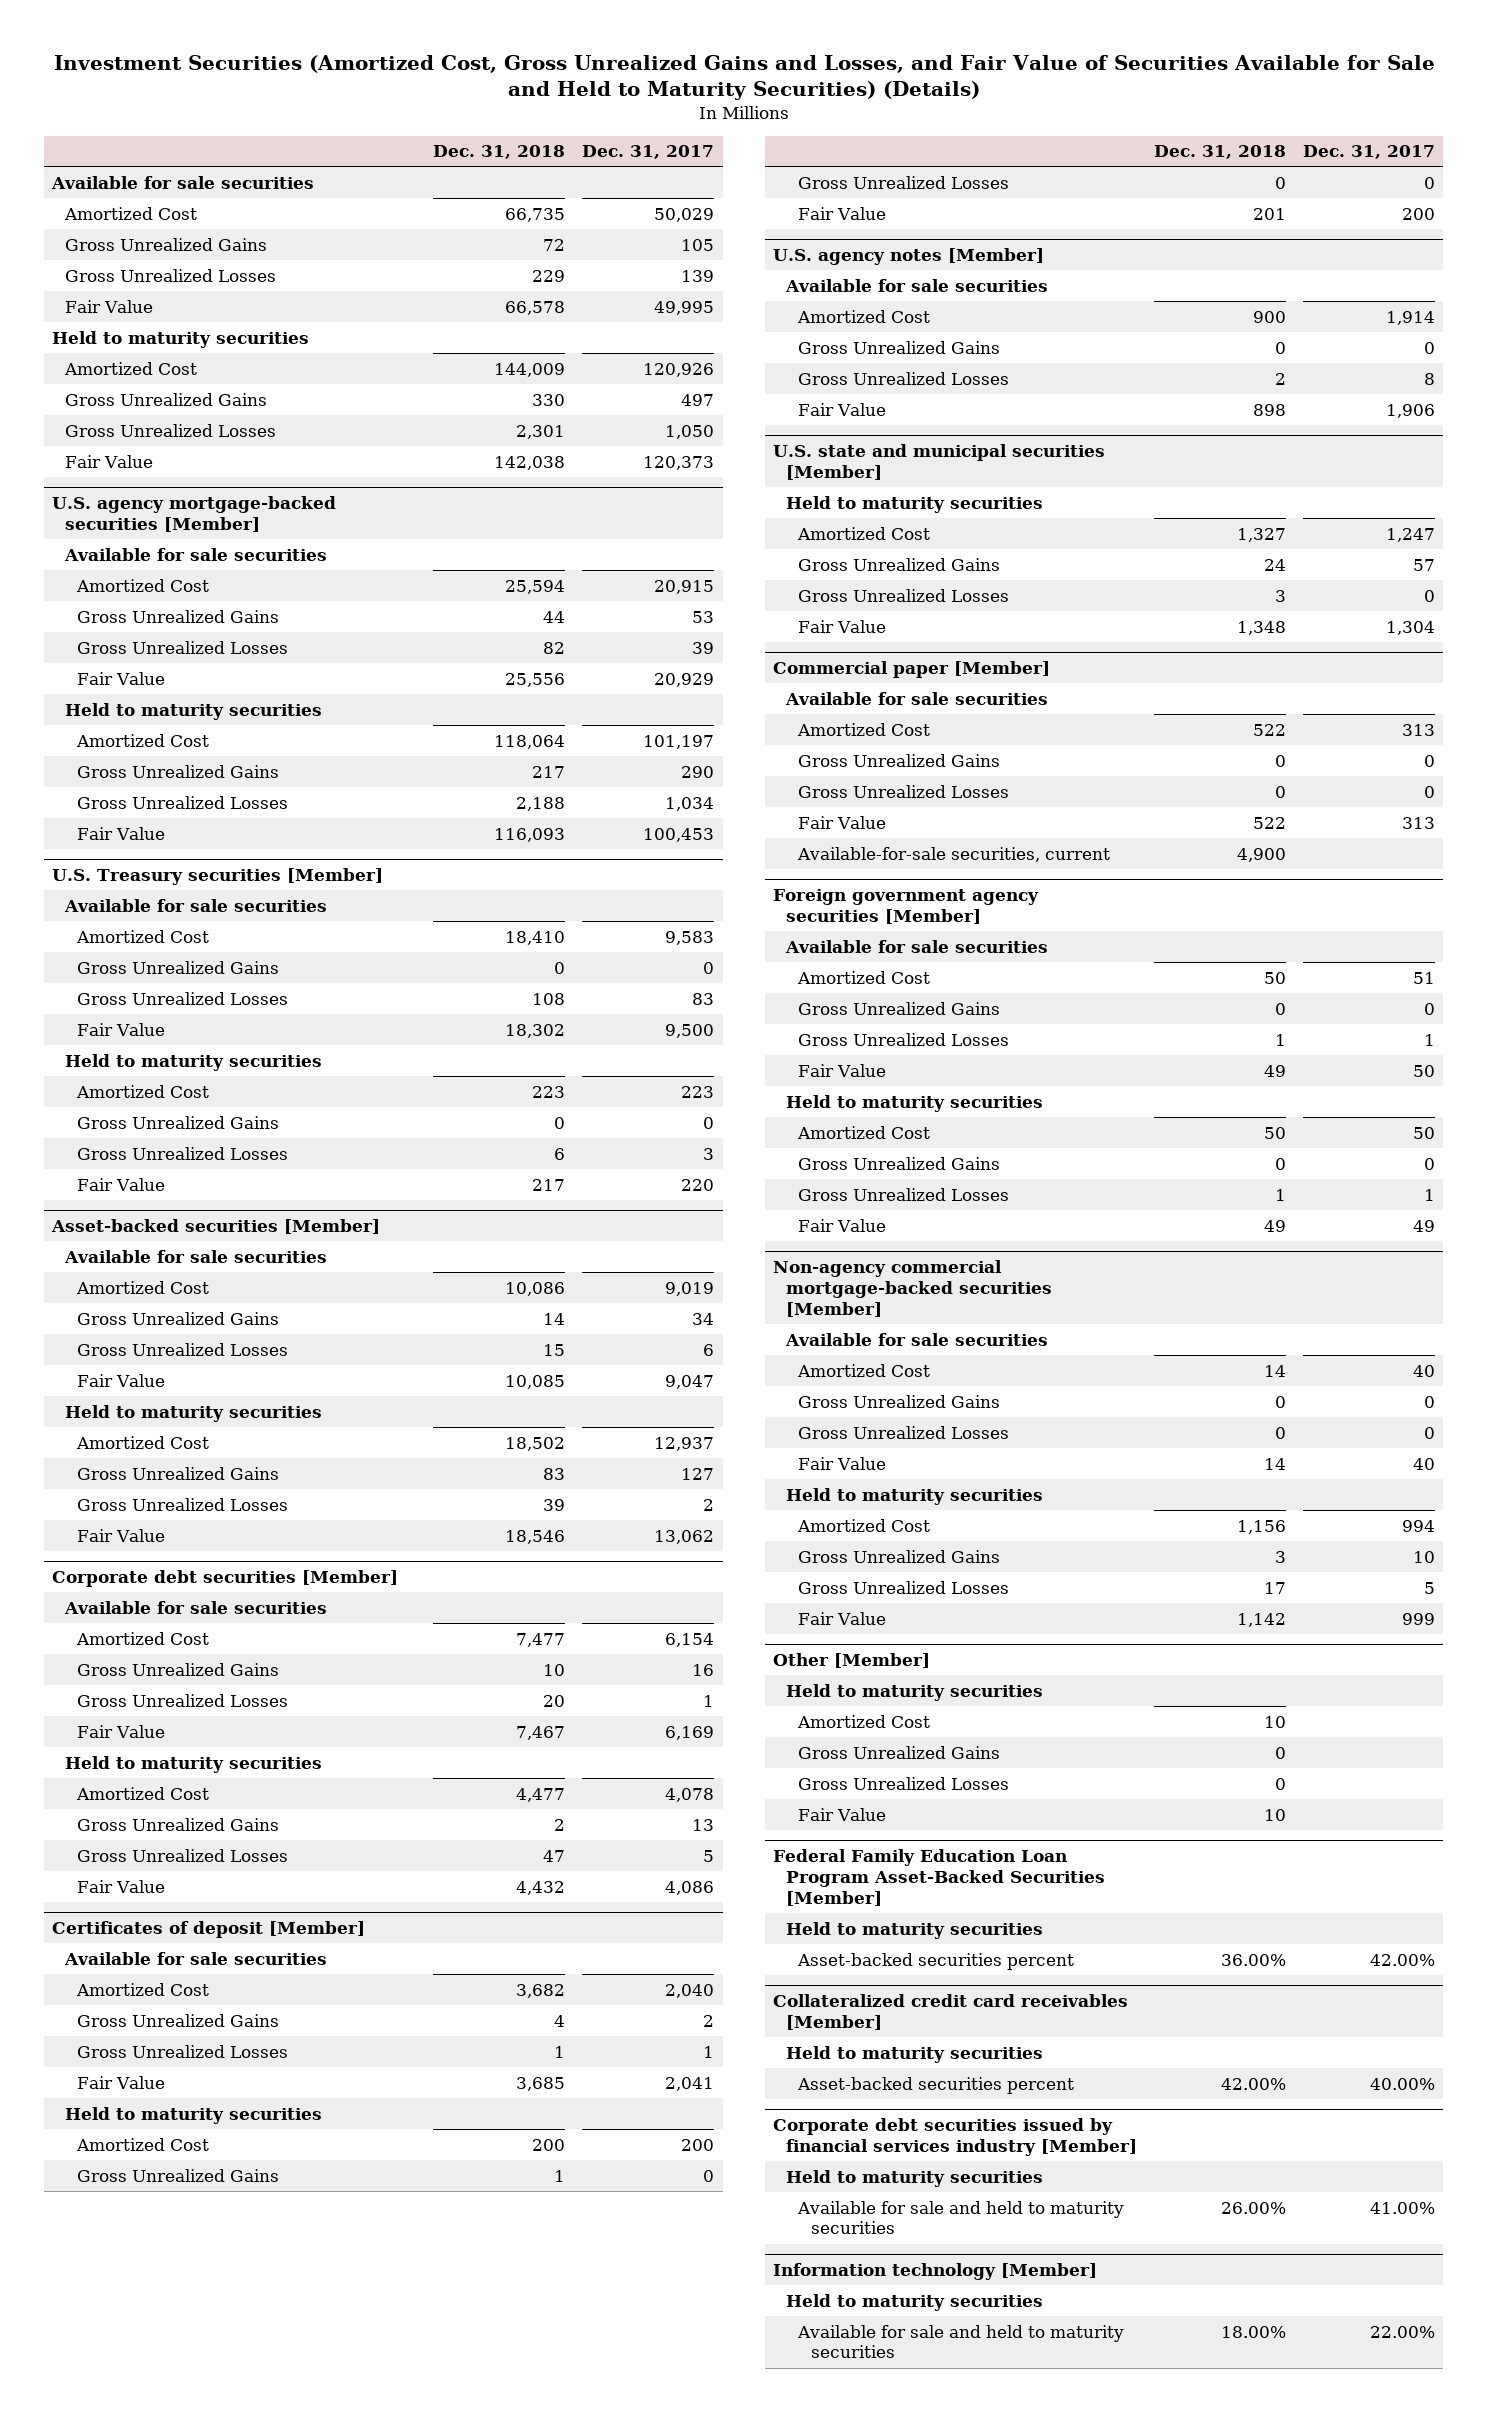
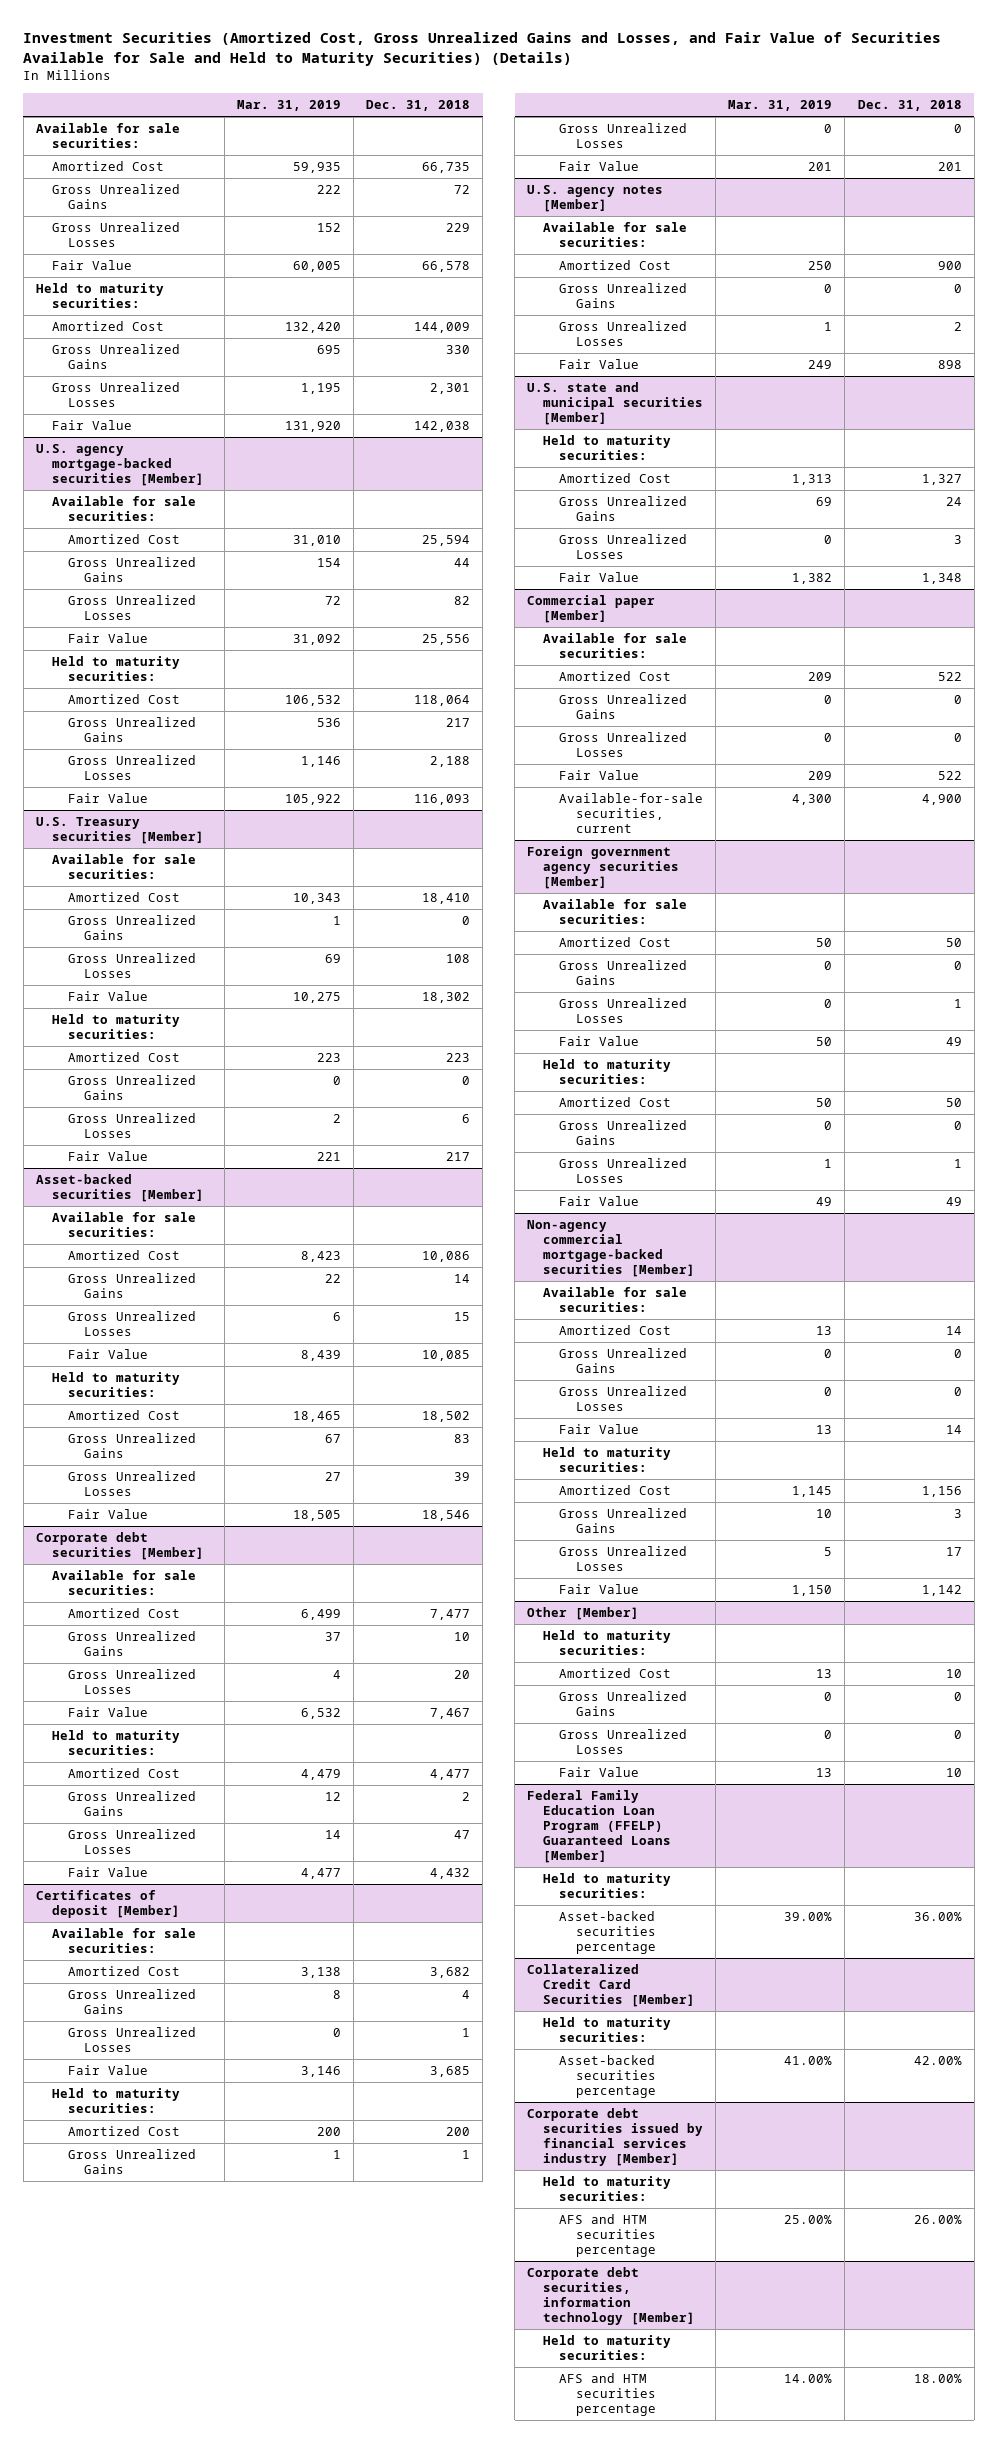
[582,145,715,160] Dec. 31, 2017 -> none
none -> [237,99,342,111] Mar. 31, 2019
[51,175,315,189] Available for sale securities -> [35,123,180,149] Available for sale securities:
[52,330,310,348] Held to maturity securities -> [35,283,164,309] Held to maturity securities:
[63,547,327,561] Available for sale securities -> [52,496,197,522] Available for sale securities:
[64,702,322,720] Held to maturity securities -> [52,656,181,682] Held to maturity securities:
[63,898,327,912] Available for sale securities -> [52,854,197,880] Available for sale securities:
[64,1053,322,1071] Held to maturity securities -> [52,1014,181,1040] Held to maturity securities:
[63,1249,327,1263] Available for sale securities -> [52,1212,197,1238] Available for sale securities:
[64,1404,322,1422] Held to maturity securities -> [52,1372,181,1398] Held to maturity securities:
[63,1600,327,1614] Available for sale securities -> [52,1570,197,1596] Available for sale securities:
[64,1755,322,1773] Held to maturity securities -> [52,1730,181,1756] Held to maturity securities:
[63,1951,327,1965] Available for sale securities -> [52,1928,197,1954] Available for sale securities:
[64,2106,322,2124] Held to maturity securities -> [52,2088,181,2114] Held to maturity securities:
[784,278,1048,292] Available for sale securities -> [543,222,688,248] Available for sale securities:
[785,495,1043,513] Held to maturity securities -> [543,435,672,461] Held to maturity securities:
[784,691,1048,705] Available for sale securities -> [543,633,688,659] Available for sale securities:
[784,939,1048,953] Available for sale securities -> [543,899,688,925] Available for sale securities:
[785,1094,1043,1112] Held to maturity securities -> [543,1059,672,1085] Held to maturity securities:
[784,1332,1048,1346] Available for sale securities -> [543,1287,688,1313] Available for sale securities:
[785,1487,1043,1505] Held to maturity securities -> [543,1447,672,1473] Held to maturity securities:
[785,1683,1043,1701] Held to maturity securities -> [543,1630,672,1656] Held to maturity securities:
[773,1848,1105,1906] Federal Family Education Loan Program Asset-Backed Securities [Member] -> [527,1790,672,1863] Federal Family Education Loan Program (FFELP) Guaranteed Loans [Member]
[785,1921,1043,1939] Held to maturity securities -> [543,1873,672,1899] Held to maturity securities:
[797,1952,1075,1970] Asset-backed securities percent -> [559,1911,656,1954] Asset-backed securities percentage
[773,1993,1129,2030] Collateralized credit card receivables [Member] -> [527,1964,696,2007] Collateralized Credit Card Securities [Member]
[785,2045,1043,2063] Held to maturity securities -> [543,2017,672,2043] Held to maturity securities:
[797,2076,1075,2094] Asset-backed securities percent -> [559,2055,656,2098] Asset-backed securities percentage
[785,2169,1043,2187] Held to maturity securities -> [543,2176,672,2202] Held to maturity securities:
[797,2200,1125,2235] Available for sale and held to maturity securities -> [559,2214,656,2257] AFS and HTM securities percentage
[773,2262,1098,2280] Information technology [Member] -> [527,2267,696,2325] Corporate debt securities, information technology [Member]
[785,2293,1043,2311] Held to maturity securities -> [543,2335,672,2361] Held to maturity securities:
[797,2324,1125,2359] Available for sale and held to maturity securities -> [559,2373,656,2416] AFS and HTM securities percentage

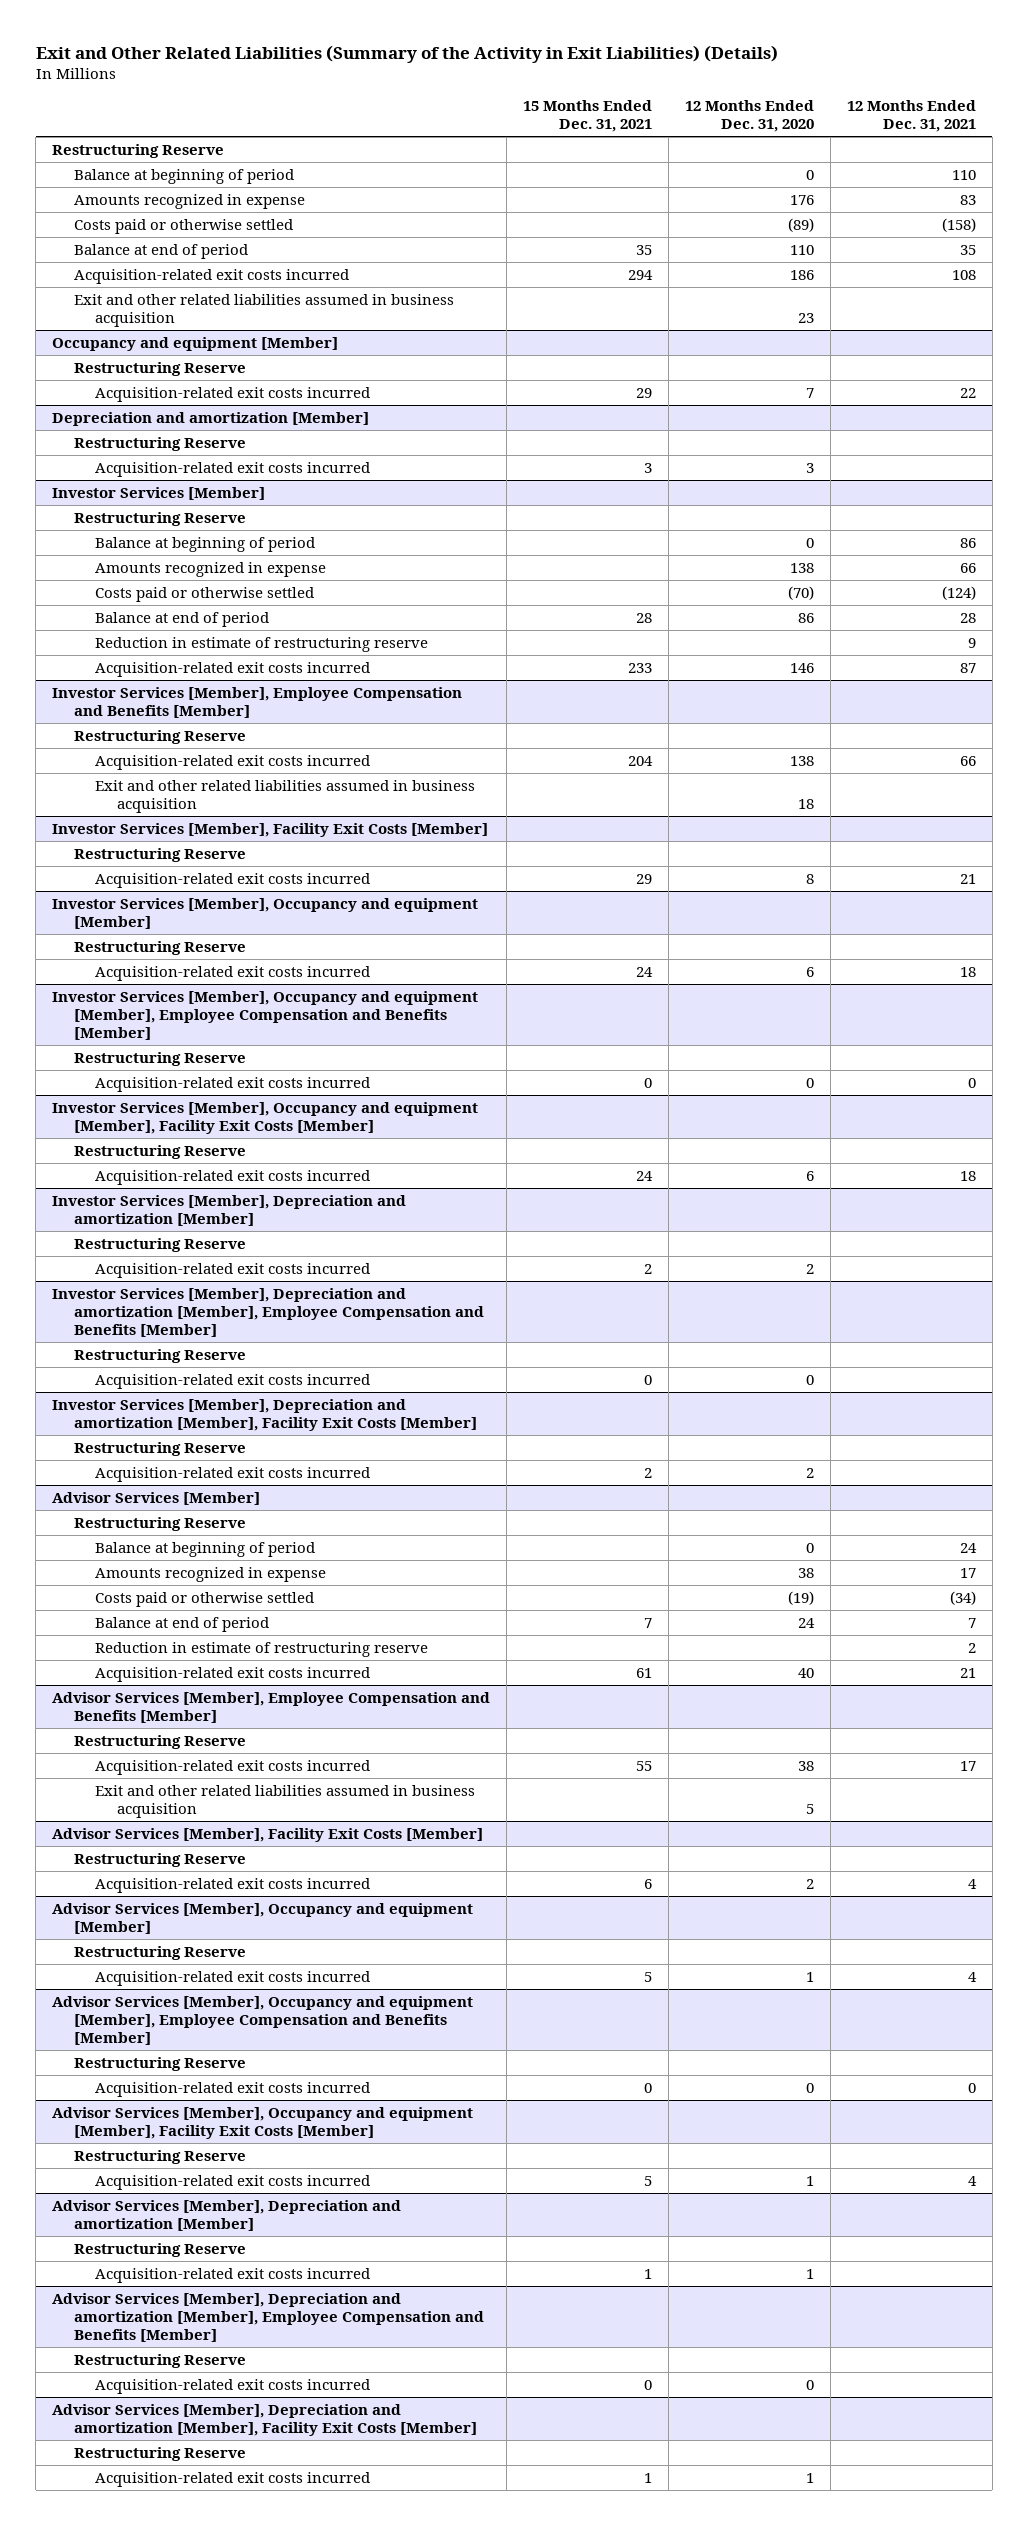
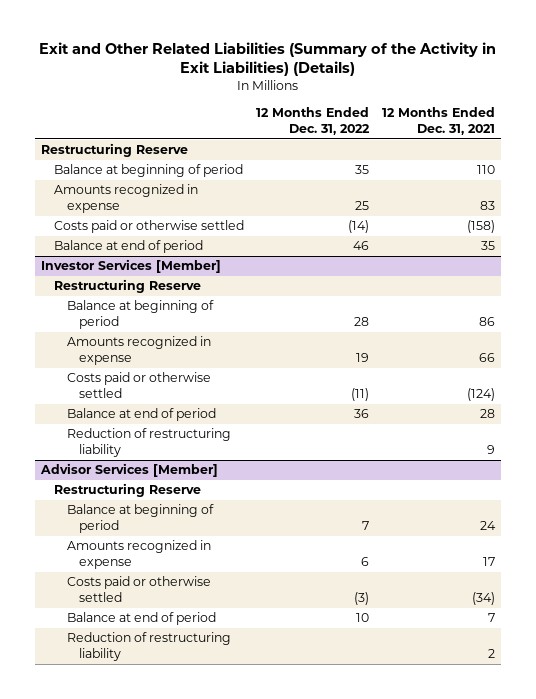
[523,100,653,133] 15 Months Ended Dec. 31, 2021 -> none
[685,100,815,133] 12 Months Ended Dec. 31, 2020 -> none
none -> [256,107,371,136] 12 Months Ended Dec. 31, 2022
[73,268,349,284] Acquisition-related exit costs incurred -> none
[73,293,454,327] Exit and other related liabilities assumed in business acquisition -> none
[52,336,339,351] Occupancy and equipment [Member] -> none
[73,361,246,376] Restructuring Reserve -> none
[95,386,371,402] Acquisition-related exit costs incurred -> none
[52,411,370,426] Depreciation and amortization [Member] -> none
[73,436,246,451] Restructuring Reserve -> none
[95,461,371,477] Acquisition-related exit costs incurred -> none
[95,661,371,677] Acquisition-related exit costs incurred -> none
[52,686,463,718] Investor Services [Member], Employee Compensation and Benefits [Member] -> none
[73,729,246,744] Restructuring Reserve -> none
[95,754,371,770] Acquisition-related exit costs incurred -> none
[95,779,476,813] Exit and other related liabilities assumed in business acquisition -> none
[52,822,489,837] Investor Services [Member], Facility Exit Costs [Member] -> none
[73,847,246,862] Restructuring Reserve -> none
[95,872,371,888] Acquisition-related exit costs incurred -> none
[52,897,479,929] Investor Services [Member], Occupancy and equipment [Member] -> none
[73,940,246,955] Restructuring Reserve -> none
[95,965,371,981] Acquisition-related exit costs incurred -> none
[52,990,479,1040] Investor Services [Member], Occupancy and equipment [Member], Employee Compensation and Benefits [Member] -> none
[73,1051,246,1066] Restructuring Reserve -> none
[95,1076,371,1092] Acquisition-related exit costs incurred -> none
[52,1101,479,1134] Investor Services [Member], Occupancy and equipment [Member], Facility Exit Costs [Member] -> none
[73,1144,246,1159] Restructuring Reserve -> none
[95,1169,371,1185] Acquisition-related exit costs incurred -> none
[52,1194,407,1226] Investor Services [Member], Depreciation and amortization [Member] -> none
[73,1237,246,1252] Restructuring Reserve -> none
[95,1262,371,1278] Acquisition-related exit costs incurred -> none
[52,1287,484,1337] Investor Services [Member], Depreciation and amortization [Member], Employee Compensation and Benefits [Member] -> none
[73,1348,246,1363] Restructuring Reserve -> none
[95,1373,371,1389] Acquisition-related exit costs incurred -> none
[52,1398,477,1431] Investor Services [Member], Depreciation and amortization [Member], Facility Exit Costs [Member] -> none
[73,1441,246,1456] Restructuring Reserve -> none
[95,1466,371,1482] Acquisition-related exit costs incurred -> none
[95,636,429,652] Reduction in estimate of restructuring reserve -> [66,428,231,458] Reduction of restructuring liability
[95,1666,371,1682] Acquisition-related exit costs incurred -> none
[52,1691,491,1723] Advisor Services [Member], Employee Compensation and Benefits [Member] -> none
[73,1734,246,1749] Restructuring Reserve -> none
[95,1759,371,1775] Acquisition-related exit costs incurred -> none
[95,1784,476,1818] Exit and other related liabilities assumed in business acquisition -> none
[52,1827,484,1842] Advisor Services [Member], Facility Exit Costs [Member] -> none
[73,1852,246,1867] Restructuring Reserve -> none
[95,1877,371,1893] Acquisition-related exit costs incurred -> none
[52,1902,474,1934] Advisor Services [Member], Occupancy and equipment [Member] -> none
[73,1945,246,1960] Restructuring Reserve -> none
[95,1970,371,1986] Acquisition-related exit costs incurred -> none
[52,1995,474,2045] Advisor Services [Member], Occupancy and equipment [Member], Employee Compensation and Benefits [Member] -> none
[73,2056,246,2071] Restructuring Reserve -> none
[95,2081,371,2097] Acquisition-related exit costs incurred -> none
[52,2106,474,2139] Advisor Services [Member], Occupancy and equipment [Member], Facility Exit Costs [Member] -> none
[73,2149,246,2164] Restructuring Reserve -> none
[95,2174,371,2190] Acquisition-related exit costs incurred -> none
[52,2199,402,2231] Advisor Services [Member], Depreciation and amortization [Member] -> none
[73,2242,246,2257] Restructuring Reserve -> none
[95,2267,371,2283] Acquisition-related exit costs incurred -> none
[52,2292,484,2342] Advisor Services [Member], Depreciation and amortization [Member], Employee Compensation and Benefits [Member] -> none
[73,2353,246,2368] Restructuring Reserve -> none
[95,2378,371,2394] Acquisition-related exit costs incurred -> none
[52,2403,477,2436] Advisor Services [Member], Depreciation and amortization [Member], Facility Exit Costs [Member] -> none
[73,2446,246,2461] Restructuring Reserve -> none
[95,2471,371,2487] Acquisition-related exit costs incurred -> none
[95,1641,429,1657] Reduction in estimate of restructuring reserve -> [66,632,231,662] Reduction of restructuring liability

